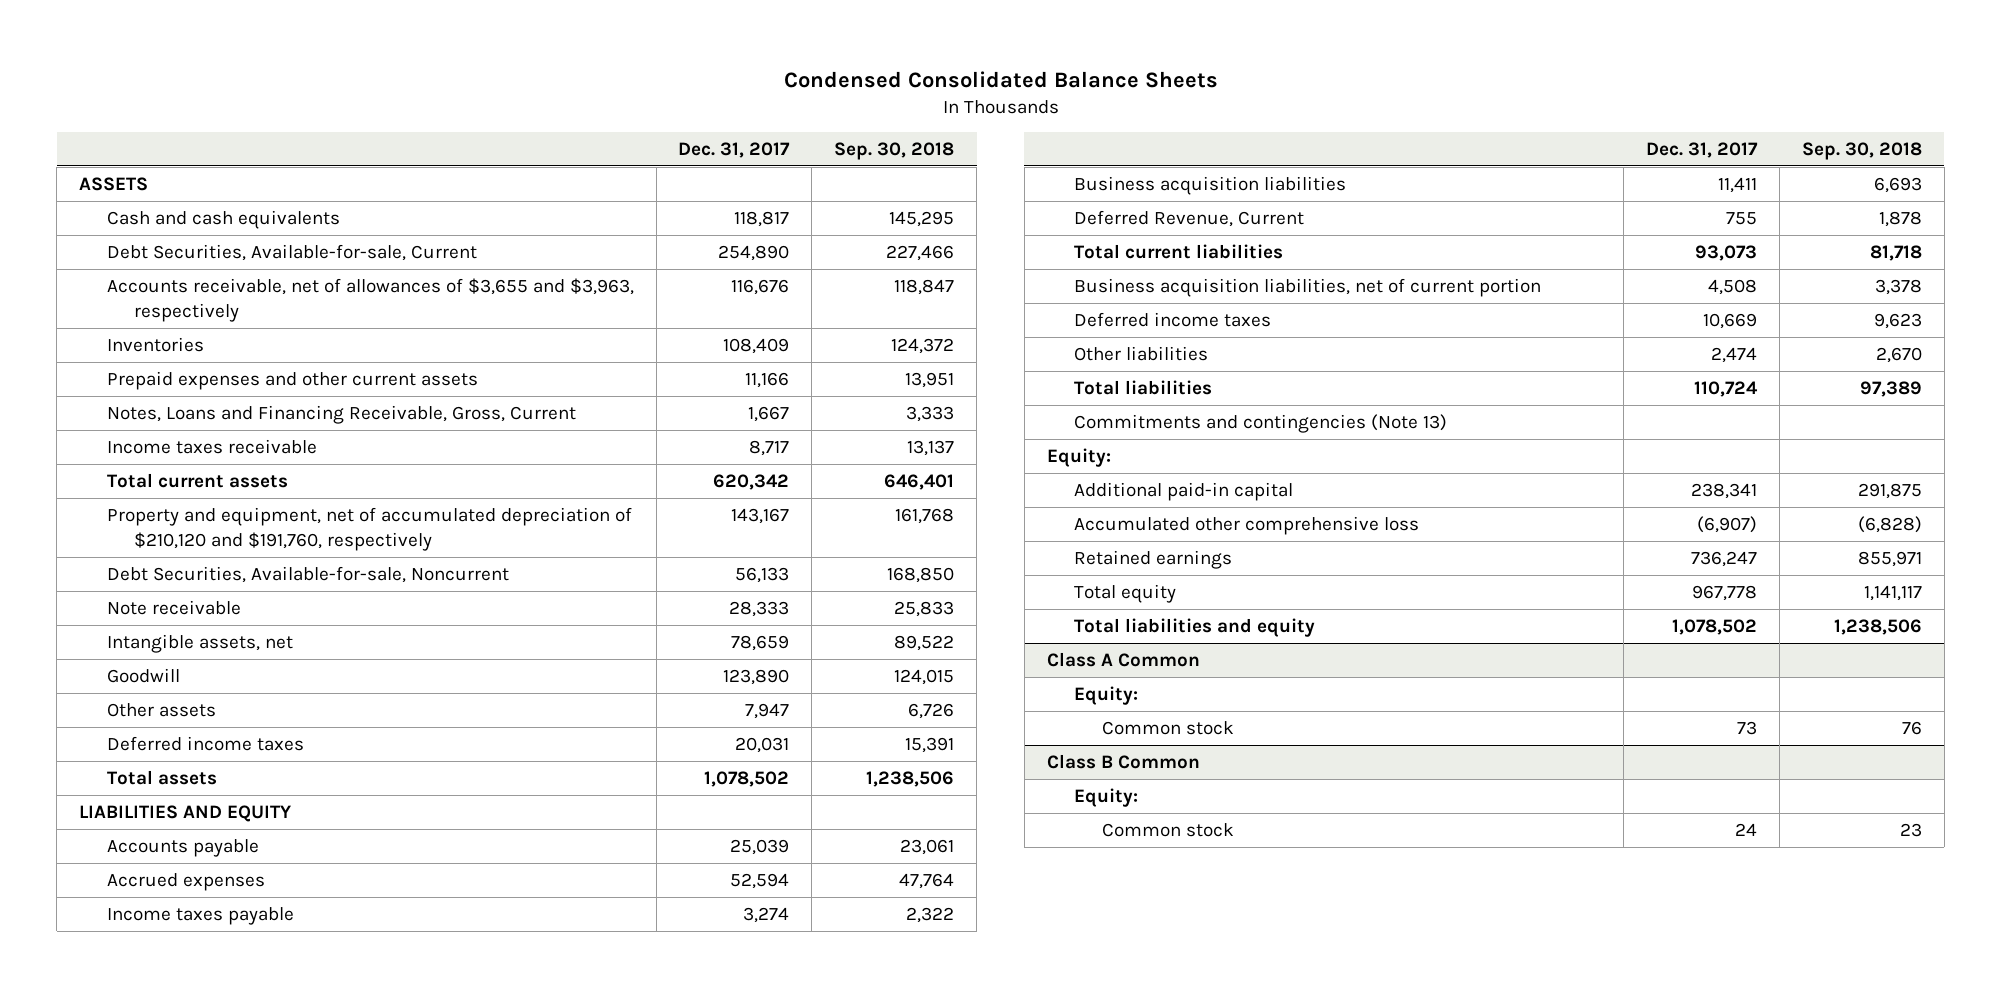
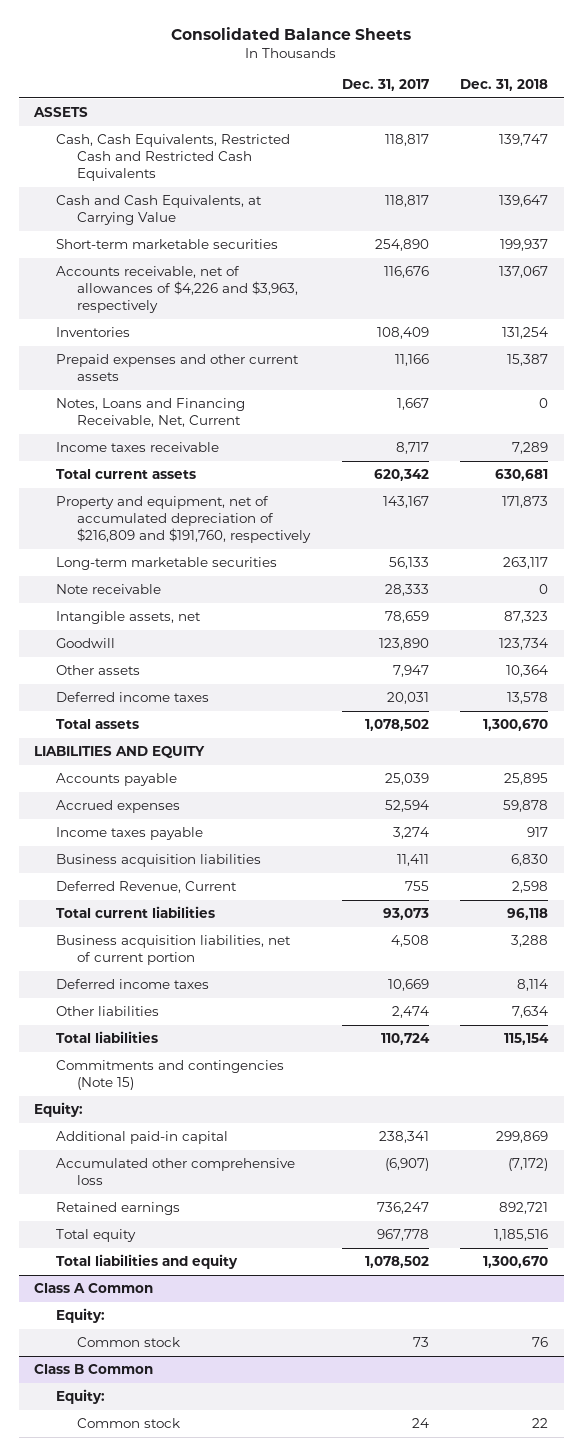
[783,70,1218,88] Condensed Consolidated Balance Sheets -> [171,26,412,40] Consolidated Balance Sheets
[834,141,955,160] Sep. 30, 2018 -> none
none -> [460,79,549,92] Dec. 31, 2018
none -> [55,134,290,182] Cash, Cash Equivalents, Restricted Cash and Restricted Cash Equivalents
[106,210,340,230] Cash and cash equivalents -> [55,195,262,226] Cash and Cash Equivalents, at Carrying Value
[106,244,477,262] Debt Securities, Available-for-sale, Current -> [55,239,278,250] Short-term marketable securities
[106,278,634,322] Accounts receivable, net of allowances of $3,655 and $3,963, respectively -> [55,266,298,314] Accounts receivable, net of allowances of $4,226 and $3,963, respectively
[106,405,576,425] Notes, Loans and Financing Receivable, Gross, Current -> [55,398,245,428] Notes, Loans and Financing Receivable, Net, Current
[106,507,632,551] Property and equipment, net of accumulated depreciation of $210,120 and $191,760, respectively -> [55,496,311,544] Property and equipment, net of accumulated depreciation of $216,809 and $191,760, respectively
[106,566,509,584] Debt Securities, Available-for-sale, Noncurrent -> [55,557,277,571] Long-term marketable securities
[1074,414,1448,434] Commitments and contingencies (Note 13) -> [55,1060,284,1091] Commitments and contingencies (Note 15)

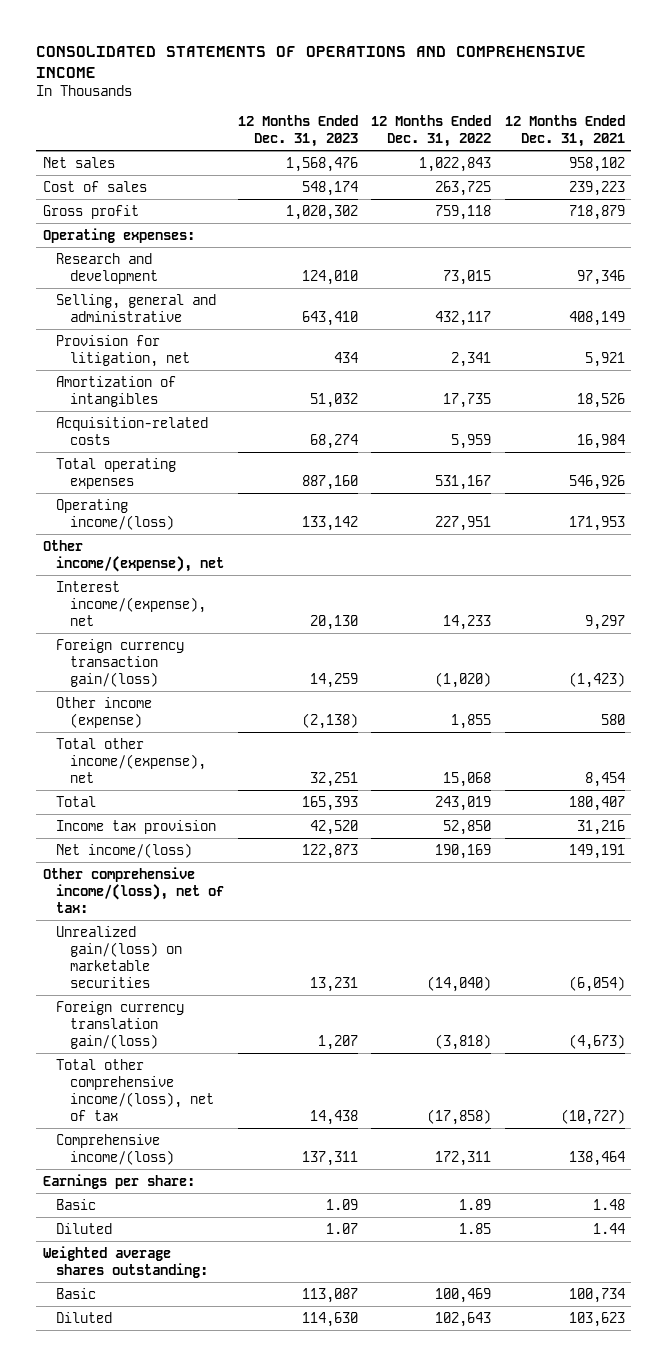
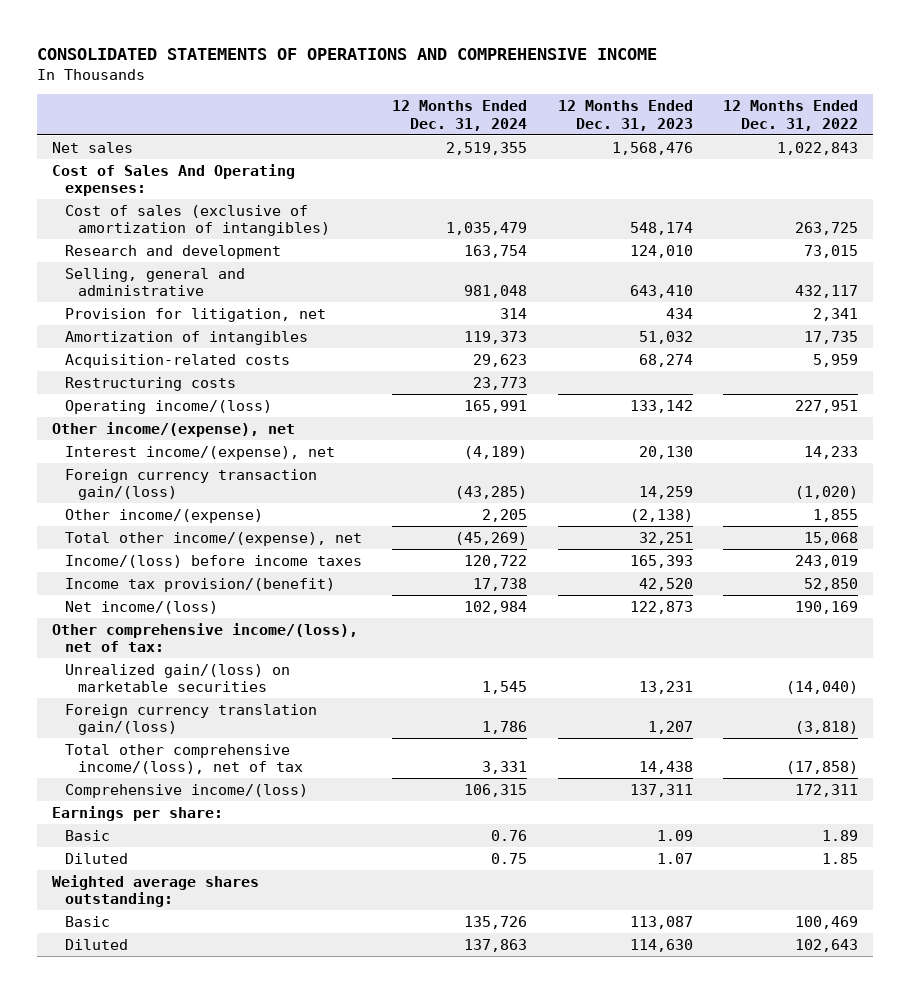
[504,114,625,148] 12 Months Ended Dec. 31, 2021 -> none
none -> [392,100,528,131] 12 Months Ended Dec. 31, 2024
[42,204,139,219] Gross profit -> none
[42,227,195,243] Operating expenses: -> none
none -> [51,163,295,197] Cost of Sales And Operating expenses:
[42,180,147,192] Cost of sales -> [64,204,330,237] Cost of sales (exclusive of amortization of intangibles)
[56,457,177,489] Total operating expenses -> none
none -> [64,376,236,391] Restructuring costs
[56,696,153,728] Other income (expense) -> [64,508,263,523] Other income/(expense)
[56,795,97,807] Total -> [64,554,362,568] Income/(loss) before income taxes
[56,819,217,834] Income tax provision -> [64,577,335,592] Income tax provision/(benefit)

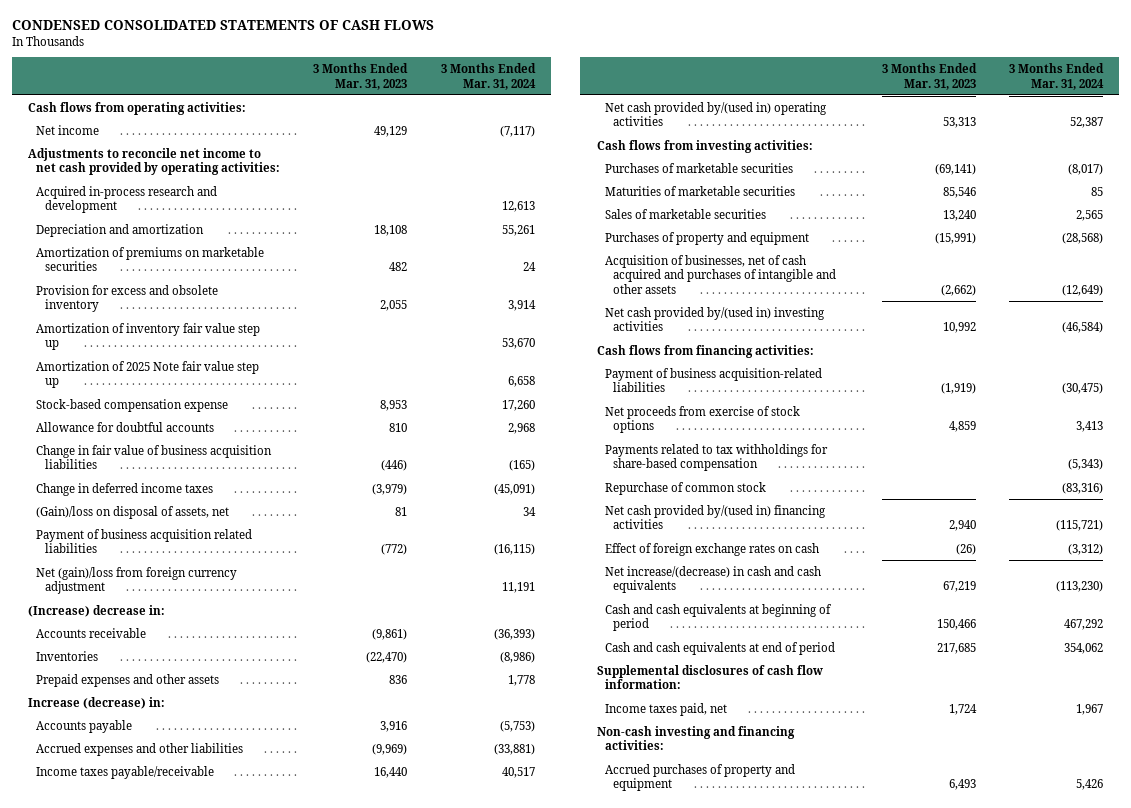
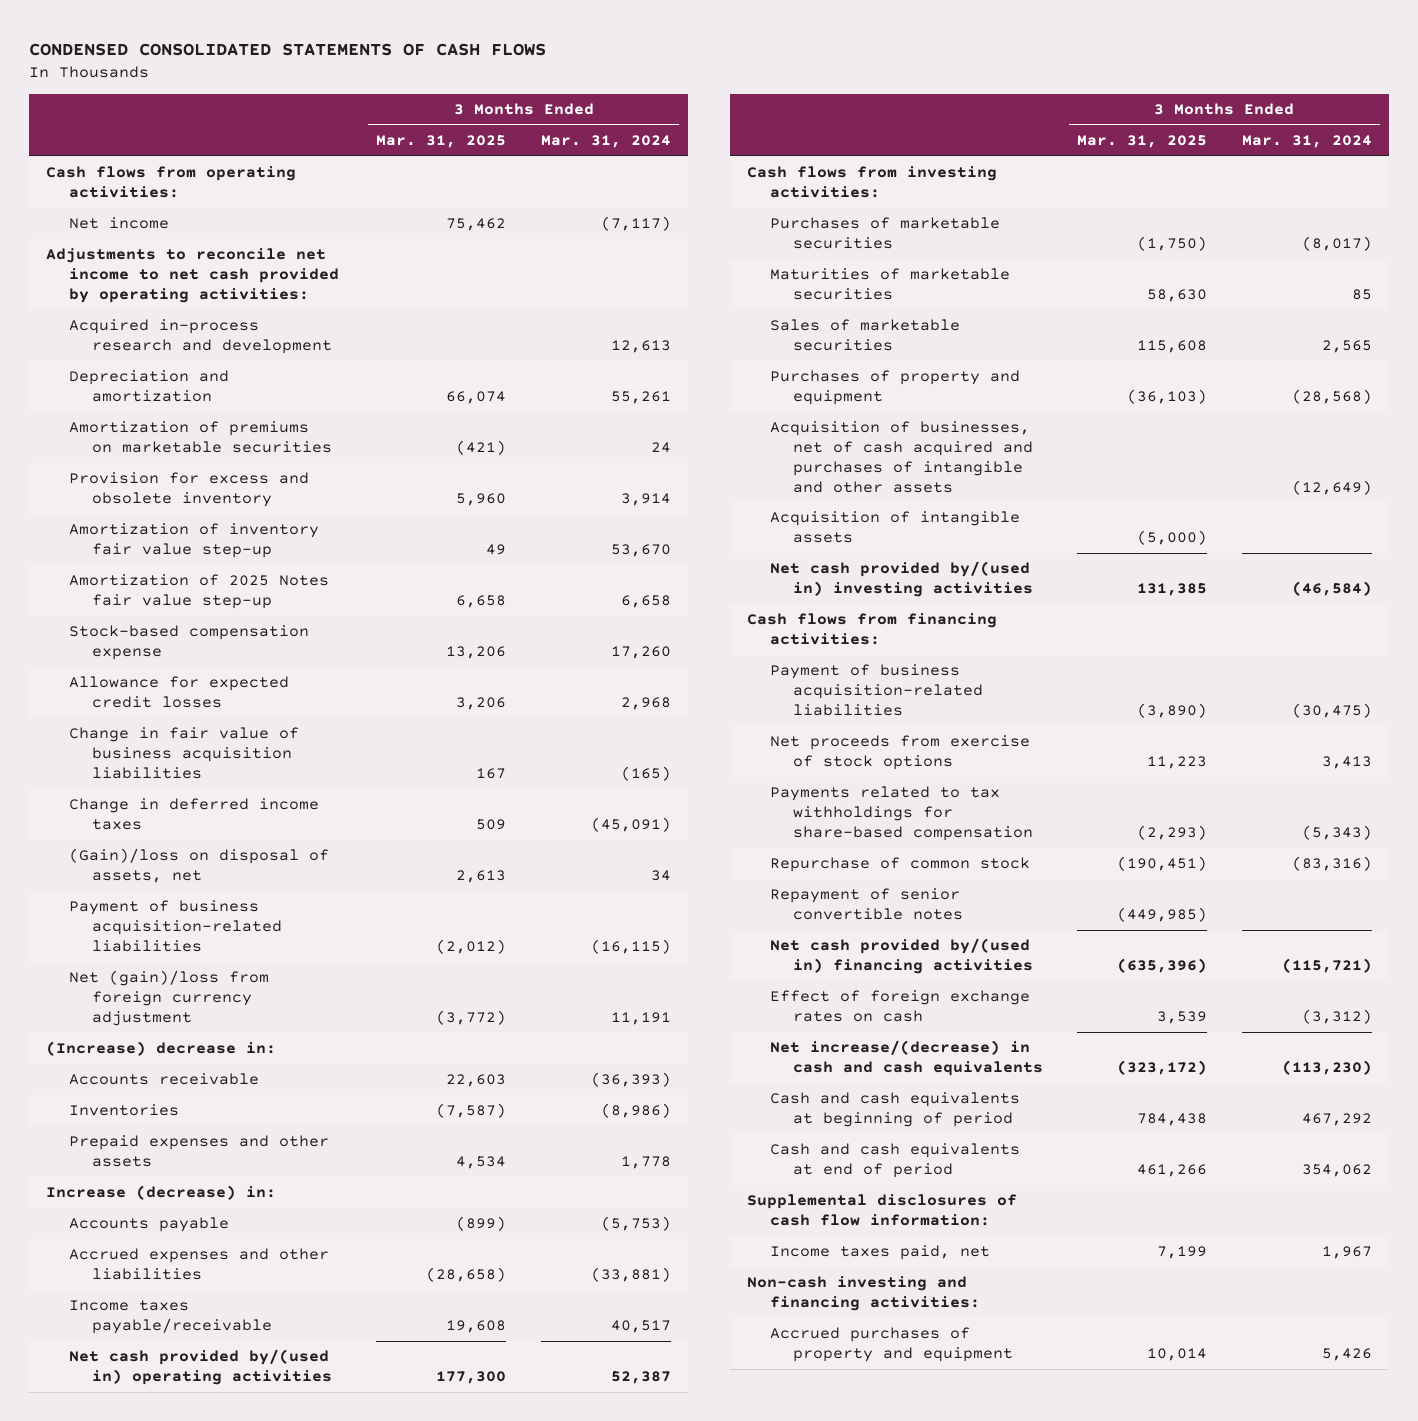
[313,62,409,90] 3 Months Ended Mar. 31, 2023 -> none
none -> [376,135,507,149] Mar. 31, 2025
[36,322,261,351] Amortization of inventory fair value step up -> [68,523,319,559] Amortization of inventory fair value step-up
[36,360,260,389] Amortization of 2025 Note fair value step up -> [68,574,329,610] Amortization of 2025 Notes fair value step-up
[36,421,215,432] Allowance for doubtful accounts -> [68,676,289,709] Allowance for expected credit losses
[36,528,253,554] Payment of business acquisition related liabilities -> [68,900,282,952] Payment of business acquisition-related liabilities
none -> [769,511,1020,544] Acquisition of intangible assets
none -> [769,888,963,921] Repayment of senior convertible notes

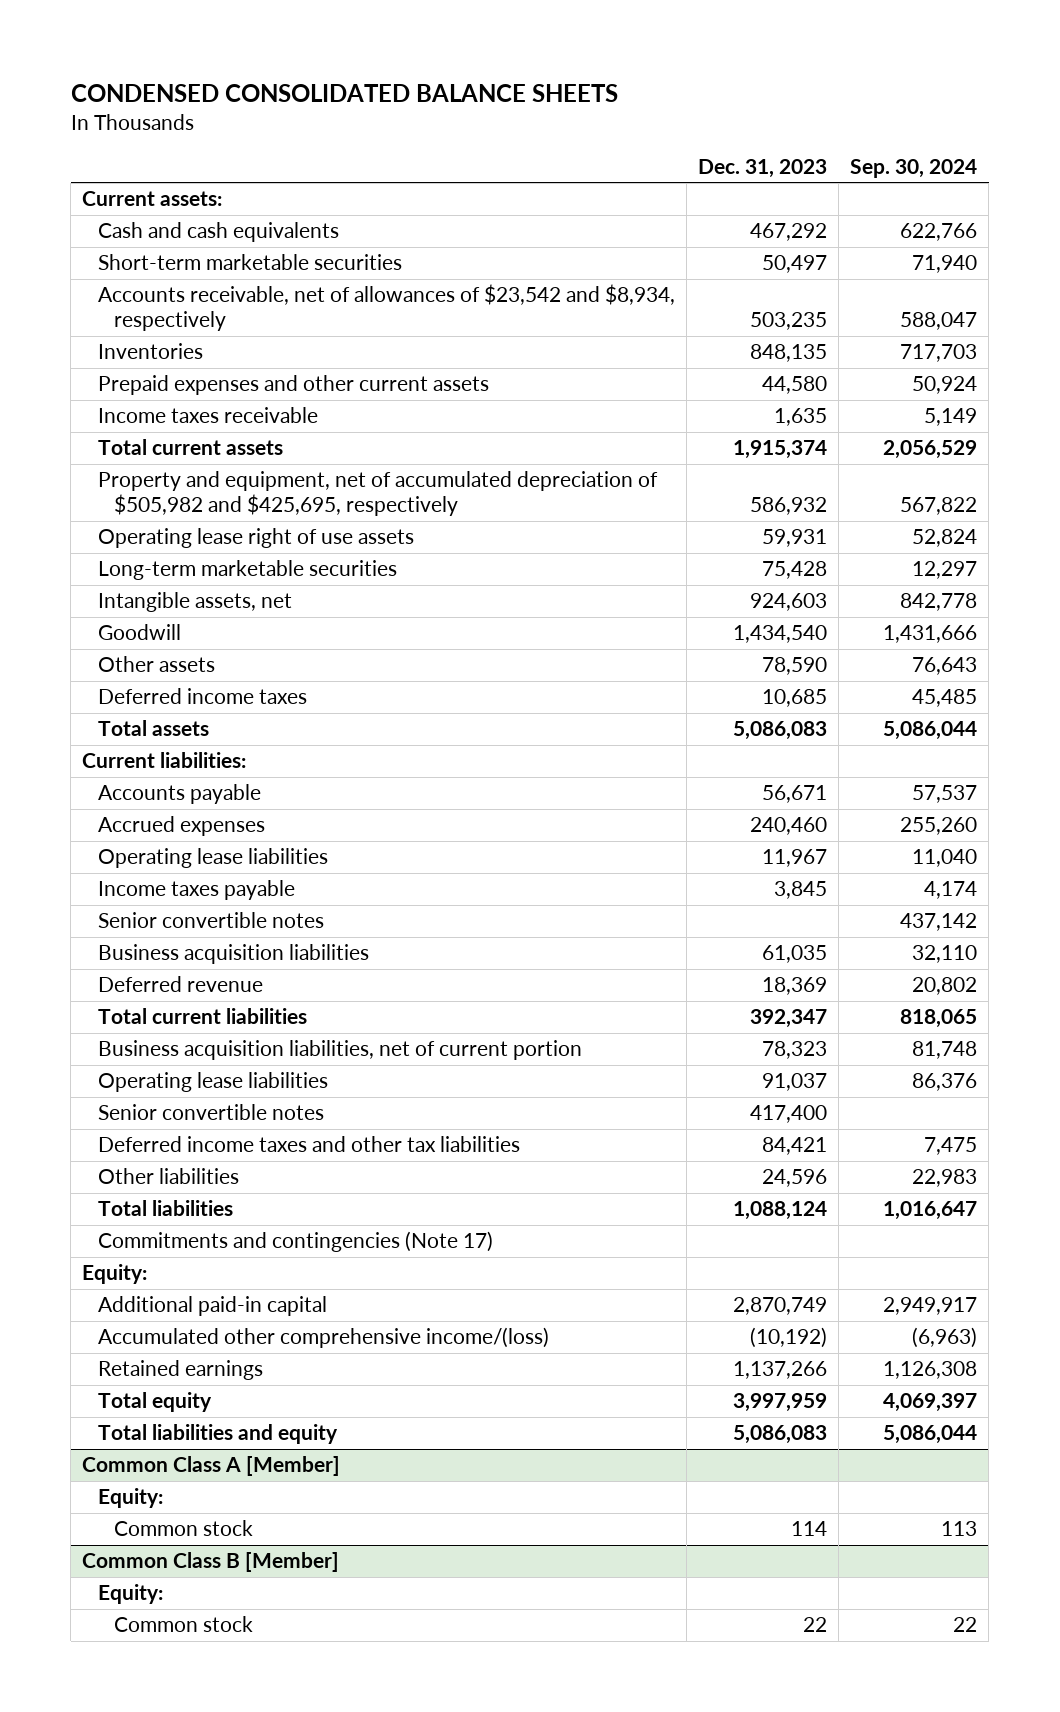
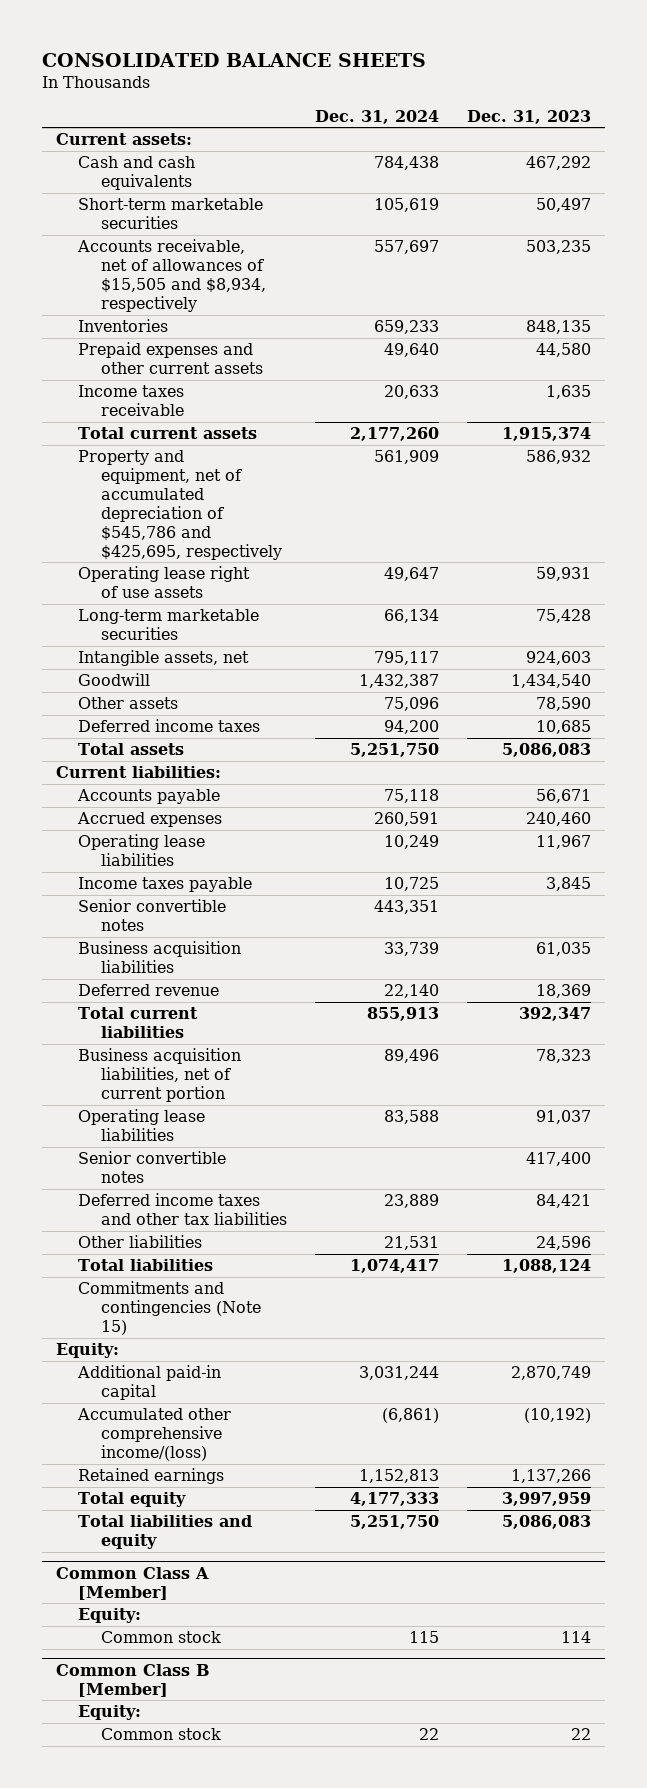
[70,84,618,103] CONDENSED CONSOLIDATED BALANCE SHEETS -> [41,52,426,67] CONSOLIDATED BALANCE SHEETS
[850,158,978,178] Sep. 30, 2024 -> none
none -> [315,109,440,124] Dec. 31, 2024
[98,284,676,332] Accounts receivable, net of allowances of $23,542 and $8,934, respectively -> [77,239,266,312] Accounts receivable, net of allowances of $15,505 and $8,934, respectively
[98,471,659,517] Property and equipment, net of accumulated depreciation of $505,982 and $425,695, respectively -> [78,450,282,560] Property and equipment, net of accumulated depreciation of $545,786 and $425,695, respectively
[98,1231,494,1253] Commitments and contingencies (Note 17) -> [78,1281,261,1336] Commitments and contingencies (Note 15)

